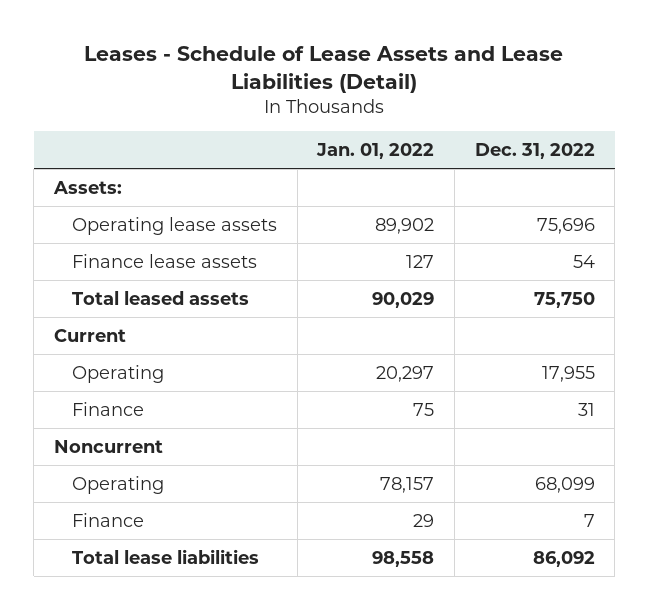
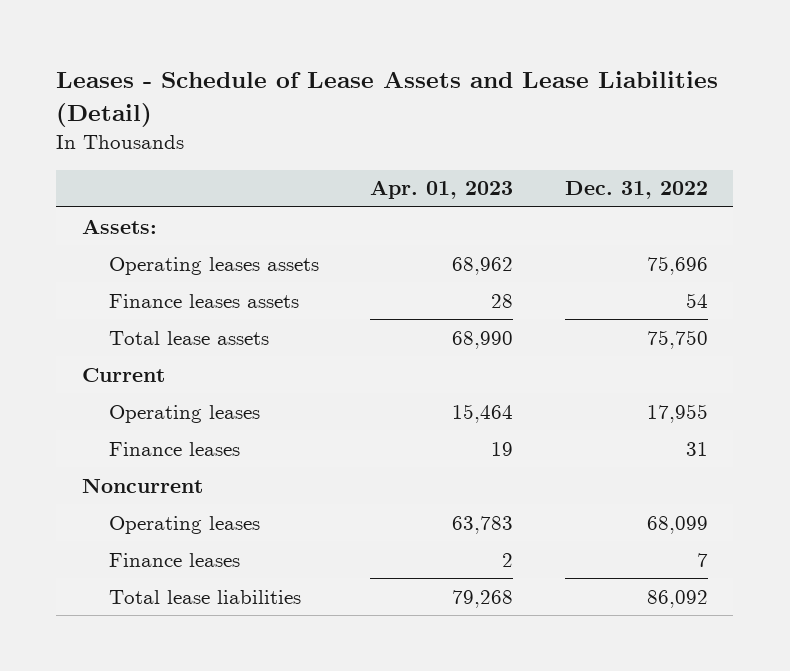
[316,142,435,159] Jan. 01, 2022 -> none
none -> [370,180,514,200] Apr. 01, 2023
[72,216,278,235] Operating lease assets -> [108,256,319,275] Operating leases assets
[72,253,258,268] Finance lease assets -> [108,293,299,308] Finance leases assets
[72,290,250,305] Total leased assets -> [108,330,269,345] Total lease assets
[72,364,165,383] Operating -> [108,404,260,423] Operating leases
[72,401,145,416] Finance -> [108,441,240,456] Finance leases
[72,475,165,494] Operating -> [108,515,260,534] Operating leases
[72,512,145,527] Finance -> [108,552,240,567] Finance leases

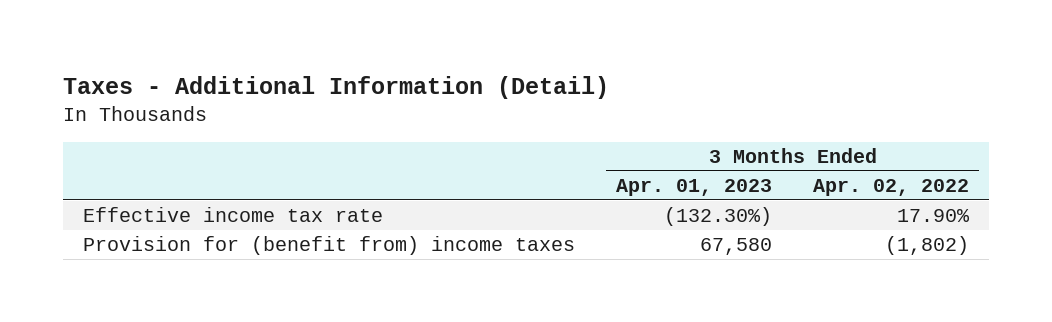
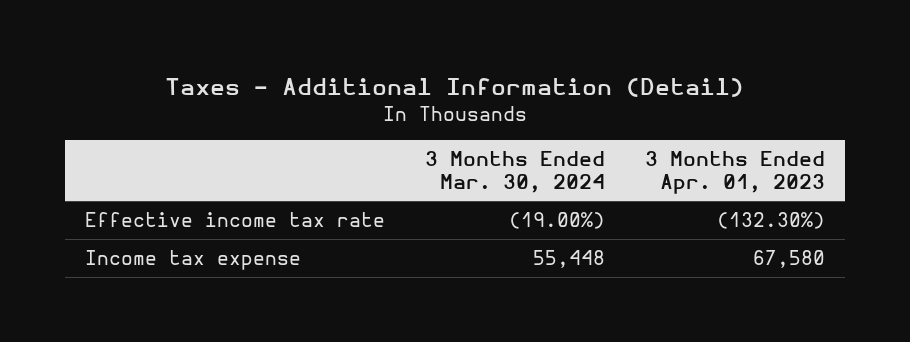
[812,178,969,196] Apr. 02, 2022 -> none
none -> [424,150,605,193] 3 Months Ended Mar. 30, 2024
[83,236,576,256] Provision for (benefit from) income taxes -> [85,250,302,271] Income tax expense

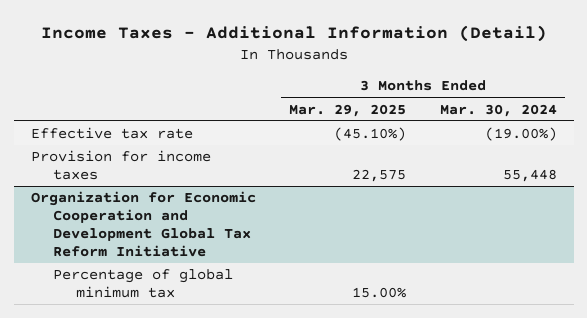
[164,77,744,97] Taxes - Additional Information (Detail) -> [40,24,547,42] Income Taxes - Additional Information (Detail)
[644,150,825,194] 3 Months Ended Apr. 01, 2023 -> none
none -> [289,103,407,117] Mar. 29, 2025
[85,212,386,228] Effective income tax rate -> [30,127,193,140] Effective tax rate
[85,250,302,271] Income tax expense -> [30,150,211,181] Provision for income taxes
none -> [30,191,256,258] Organization for Economic Cooperation and Development Global Tax Reform Initiative
none -> [53,269,234,299] Percentage of global minimum tax

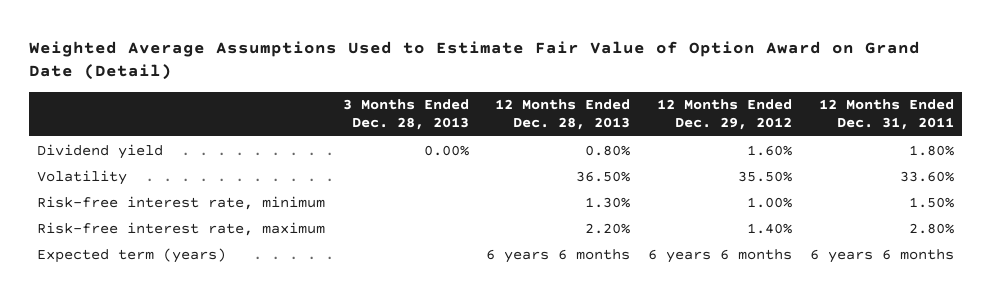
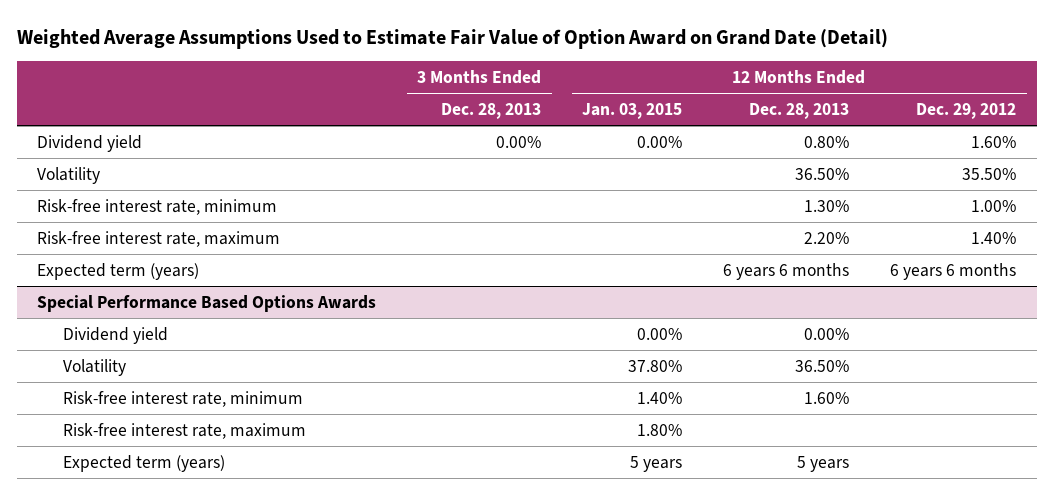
[818,99,954,131] 12 Months Ended Dec. 31, 2011 -> none
none -> [582,103,683,120] Jan. 03, 2015
none -> [37,294,377,312] Special Performance Based Options Awards
none -> [63,326,169,344] Dividend yield
none -> [63,358,127,376] Volatility
none -> [63,390,304,407] Risk-free interest rate, minimum
none -> [63,422,307,439] Risk-free interest rate, maximum
none -> [63,454,226,472] Expected term (years)

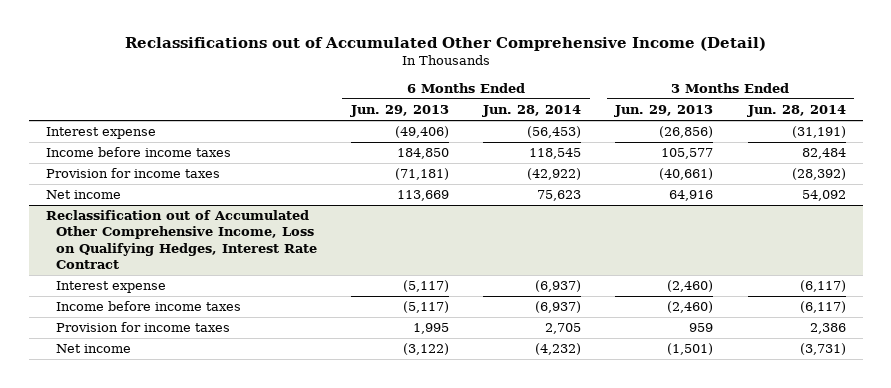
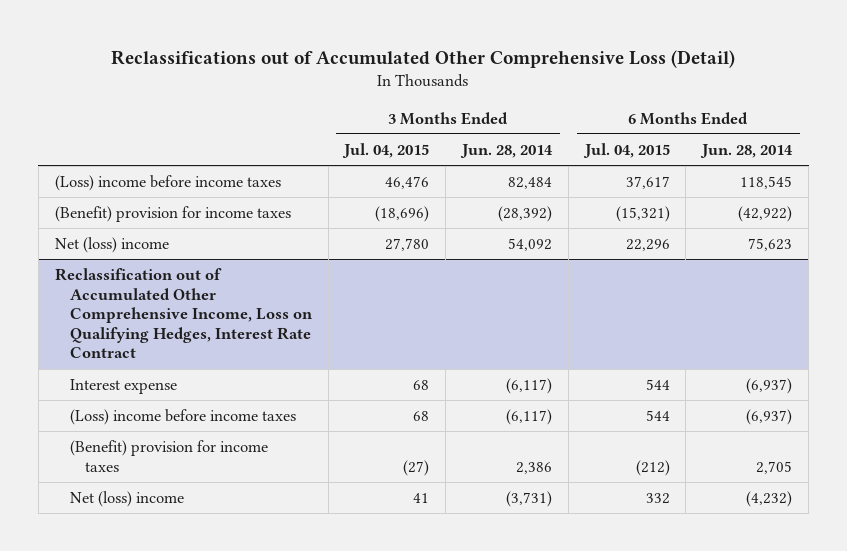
[124,37,766,52] Reclassifications out of Accumulated Other Comprehensive Income (Detail) -> [111,49,736,68] Reclassifications out of Accumulated Other Comprehensive Loss (Detail)
[349,104,449,117] Jun. 29, 2013 -> none
[614,104,714,117] Jun. 29, 2013 -> none
none -> [342,142,430,158] Jul. 04, 2015
none -> [582,142,670,158] Jul. 04, 2015
[45,127,156,140] Interest expense -> none
[45,147,231,158] Income before income taxes -> [54,175,281,192] (Loss) income before income taxes
[45,168,220,179] Provision for income taxes -> [54,206,291,223] (Benefit) provision for income taxes
[45,190,121,200] Net income -> [54,237,169,254] Net (loss) income
[55,301,241,312] Income before income taxes -> [69,409,296,426] (Loss) income before income taxes
[55,322,230,333] Provision for income taxes -> [69,440,268,472] (Benefit) provision for income taxes
[55,344,131,354] Net income -> [69,491,184,508] Net (loss) income

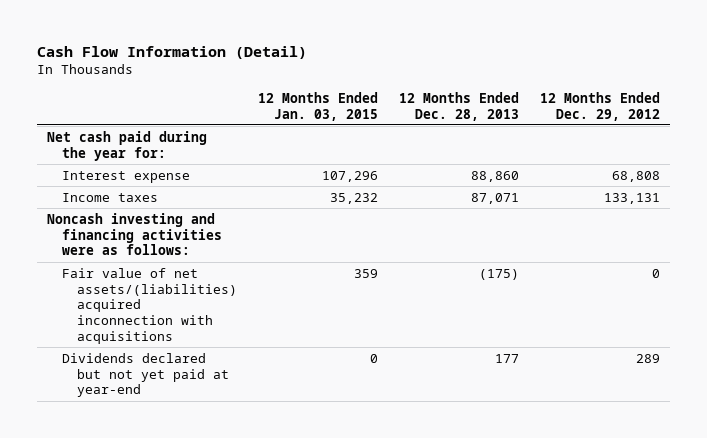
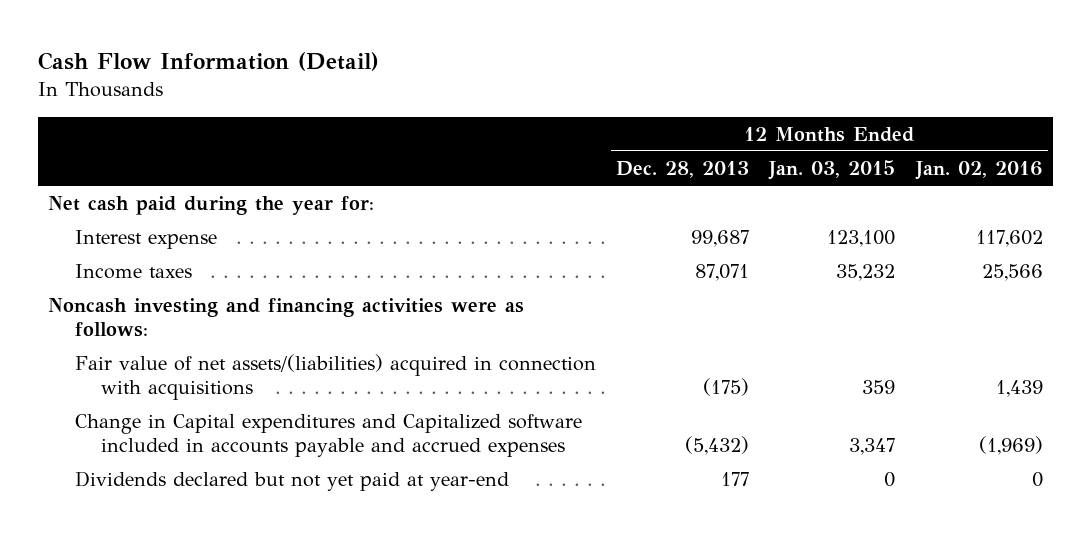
[539,91,660,121] 12 Months Ended Dec. 29, 2012 -> none
none -> [914,160,1043,180] Jan. 02, 2016
[322,170,379,182] 107,296 -> [827,230,896,248] 123,100
[470,170,519,182] 88,860 -> [690,230,749,248] 99,687
[62,267,238,345] Fair value of net assets/(liabilities) acquired inconnection with acquisitions -> [74,354,596,400] Fair value of net assets/(liabilities) acquired in connection with acquisitions
none -> [74,414,582,457] Change in Capital expenditures and Capitalized software included in accounts payable and accrued expenses

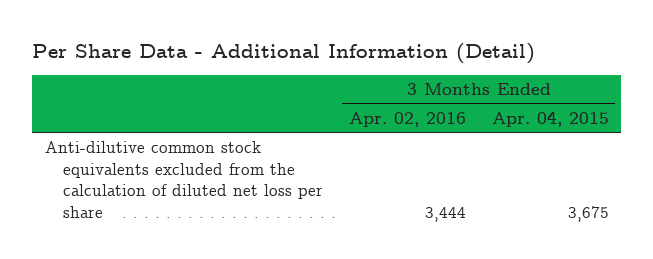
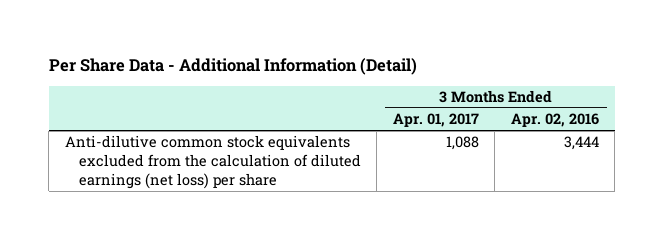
[491,110,609,127] Apr. 04, 2015 -> none
none -> [392,113,479,128] Apr. 01, 2017
[44,141,324,219] Anti-dilutive common stock equivalents excluded from the calculation of diluted net loss per share -> [64,135,362,189] Anti-dilutive common stock equivalents excluded from the calculation of diluted earnings (net loss) per share

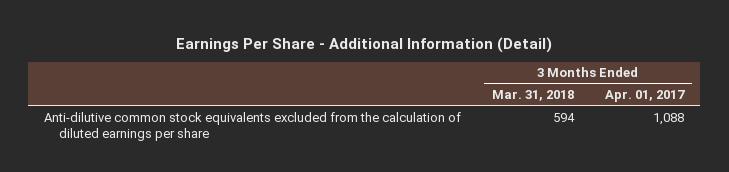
[48,58,417,76] Per Share Data - Additional Information (Detail) -> [176,36,553,53] Earnings Per Share - Additional Information (Detail)
[510,113,599,128] Apr. 02, 2016 -> none
none -> [492,89,575,101] Mar. 31, 2018
[64,135,362,189] Anti-dilutive common stock equivalents excluded from the calculation of diluted earnings (net loss) per share -> [44,111,462,141] Anti-dilutive common stock equivalents excluded from the calculation of diluted earnings per share

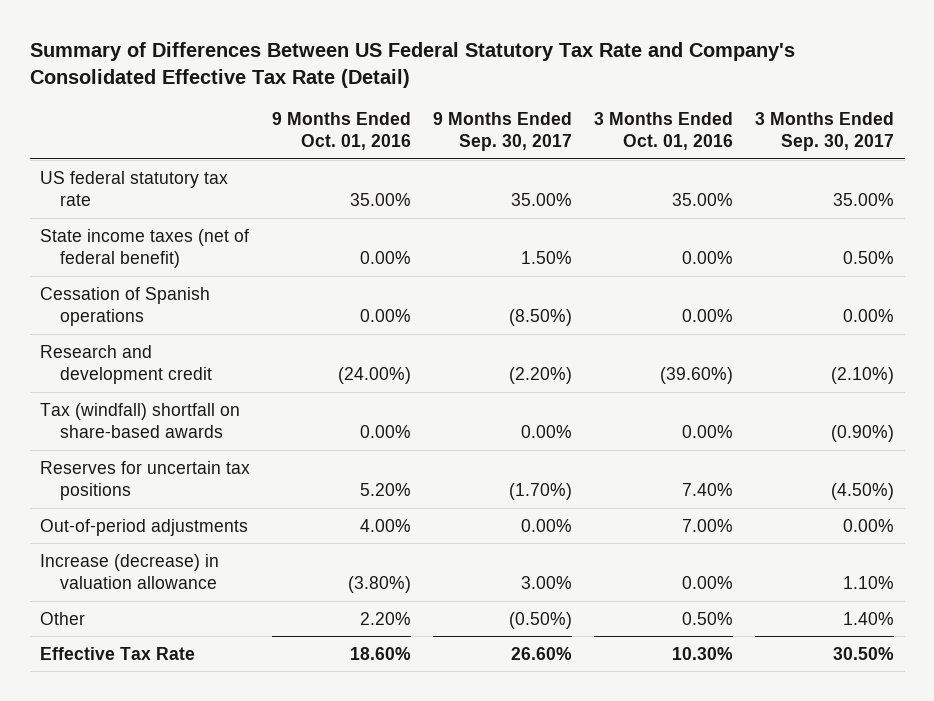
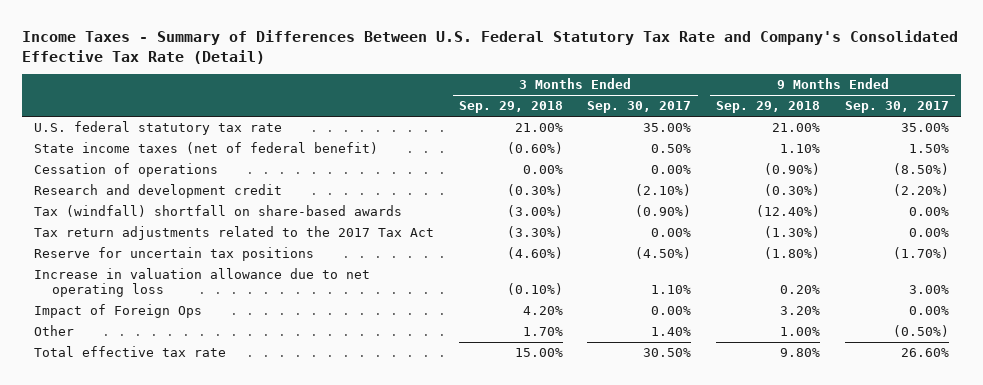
[29,41,795,88] Summary of Differences Between US Federal Statutory Tax Rate and Company's Consolidated Effective Tax Rate (Detail) -> [21,29,958,64] Income Taxes - Summary of Differences Between U.S. Federal Statutory Tax Rate and Company's Consolidated Effective Tax Rate (Detail)
[272,111,412,151] 9 Months Ended Oct. 01, 2016 -> none
[593,111,733,151] 3 Months Ended Oct. 01, 2016 -> none
none -> [458,101,563,114] Sep. 29, 2018
none -> [716,101,821,114] Sep. 29, 2018
[40,170,229,207] US federal statutory tax rate -> [34,121,283,136] U.S. federal statutory tax rate
[40,286,211,327] Cessation of Spanish operations -> [34,163,219,178] Cessation of operations
[40,518,249,536] Out-of-period adjustments -> none
none -> [34,226,435,241] Tax return adjustments related to the 2017 Tax Act
[40,460,251,501] Reserves for uncertain tax positions -> [34,247,315,262] Reserve for uncertain tax positions
[40,553,220,590] Increase (decrease) in valuation allowance -> [34,268,371,297] Increase in valuation allowance due to net operating loss
none -> [34,304,203,319] Impact of Foreign Ops
[40,646,196,660] Effective Tax Rate -> [34,346,227,358] Total effective tax rate

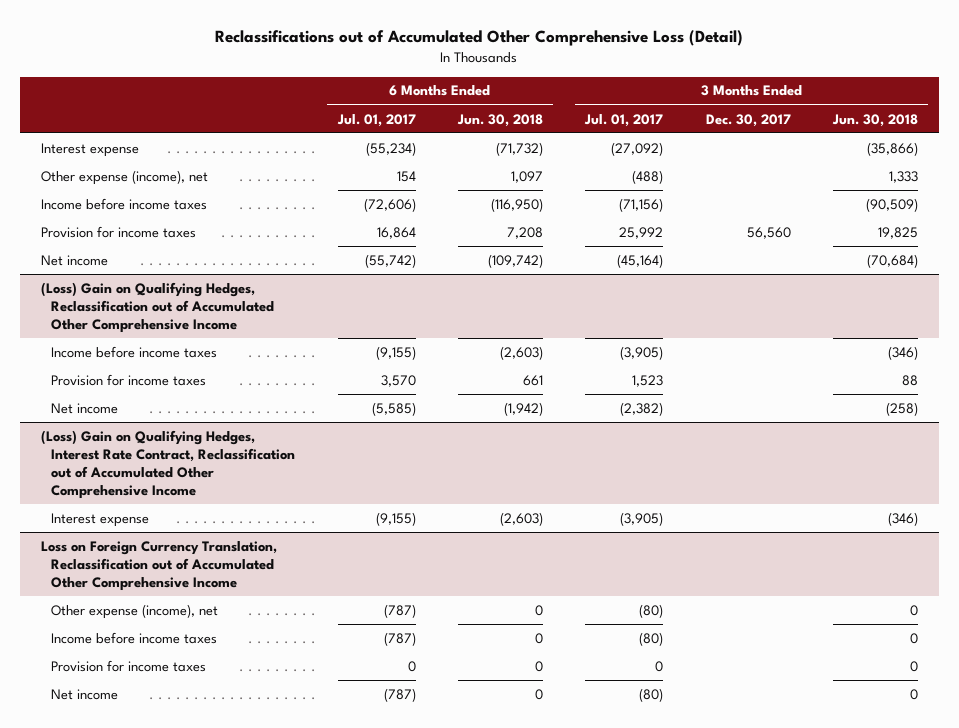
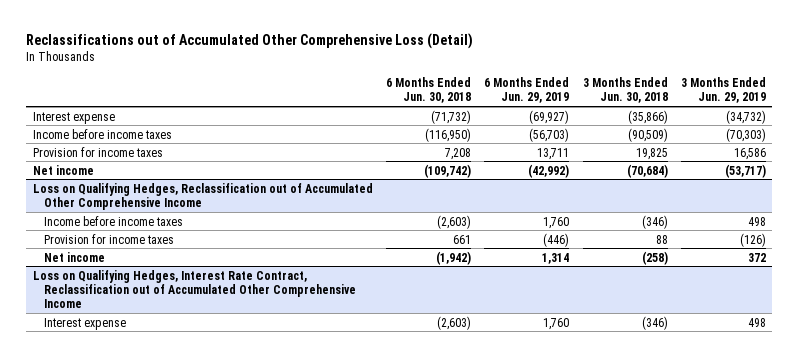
[336,113,416,127] Jul. 01, 2017 -> none
[584,113,664,127] Jul. 01, 2017 -> none
[705,113,791,127] Dec. 30, 2017 -> none
none -> [484,76,570,104] 6 Months Ended Jun. 29, 2019
none -> [680,76,766,104] 3 Months Ended Jun. 29, 2019
[40,169,208,185] Other expense (income), net -> none
[40,281,275,333] (Loss) Gain on Qualifying Hedges, Reclassification out of Accumulated Other Comprehensive Income -> [32,182,373,210] Loss on Qualifying Hedges, Reclassification out of Accumulated Other Comprehensive Income
[40,429,296,499] (Loss) Gain on Qualifying Hedges, Interest Rate Contract, Reclassification out of Accumulated Other Comprehensive Income -> [32,269,356,309] Loss on Qualifying Hedges, Interest Rate Contract, Reclassification out of Accumulated Other Comprehensive Income
[40,540,277,591] Loss on Foreign Currency Translation, Reclassification out of Accumulated Other Comprehensive Income -> none
[51,603,219,619] Other expense (income), net -> none
[51,631,218,644] Income before income taxes -> none
[51,659,207,672] Provision for income taxes -> none
[51,688,119,700] Net income -> none

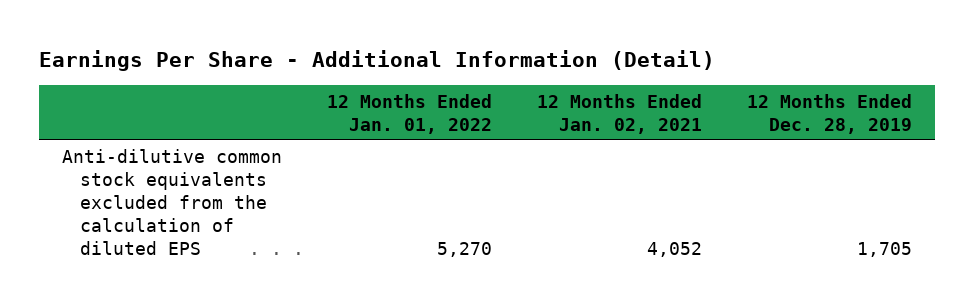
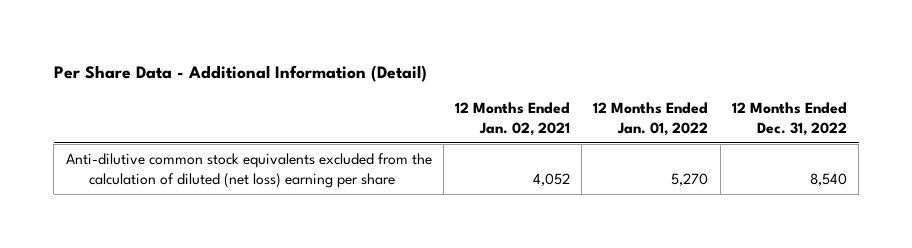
[39,50,716,72] Earnings Per Share - Additional Information (Detail) -> [53,64,427,82] Per Share Data - Additional Information (Detail)
[747,93,913,134] 12 Months Ended Dec. 28, 2019 -> none
none -> [731,102,847,136] 12 Months Ended Dec. 31, 2022
[61,149,282,256] Anti-dilutive common stock equivalents excluded from the calculation of diluted EPS -> [65,152,432,188] Anti-dilutive common stock equivalents excluded from the calculation of diluted (net loss) earning per share

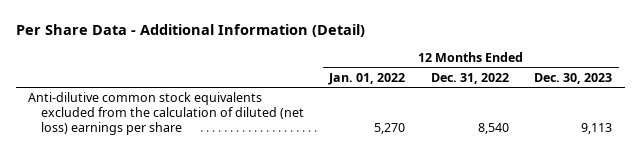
[454,102,570,136] 12 Months Ended Jan. 02, 2021 -> none
none -> [534,72,613,84] Dec. 30, 2023
[65,152,432,188] Anti-dilutive common stock equivalents excluded from the calculation of diluted (net loss) earning per share -> [28,92,305,135] Anti-dilutive common stock equivalents excluded from the calculation of diluted (net loss) earnings per share

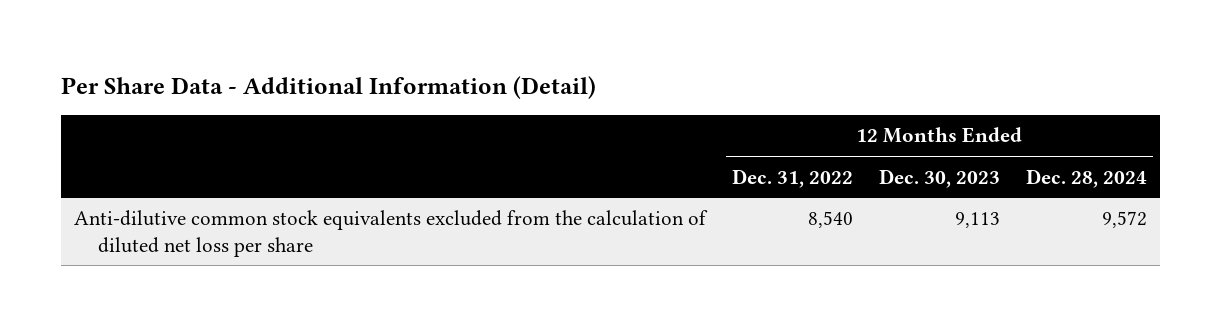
[328,72,406,85] Jan. 01, 2022 -> none
none -> [1025,168,1147,188] Dec. 28, 2024
[28,92,305,135] Anti-dilutive common stock equivalents excluded from the calculation of diluted (net loss) earnings per share -> [74,210,709,257] Anti-dilutive common stock equivalents excluded from the calculation of diluted net loss per share

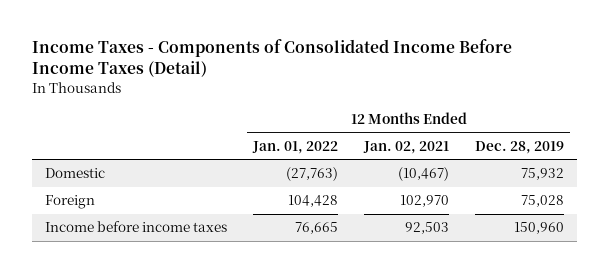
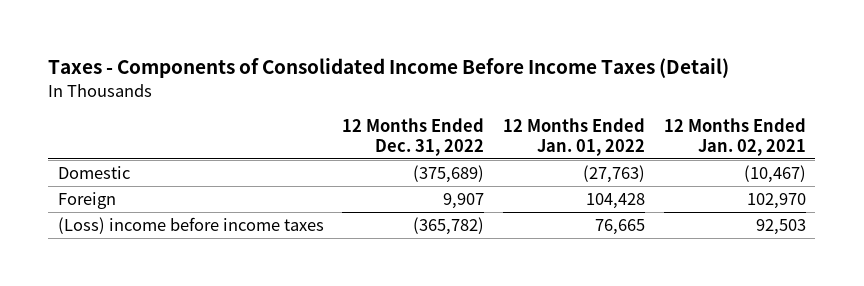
[32,39,513,78] Income Taxes - Components of Consolidated Income Before Income Taxes (Detail) -> [48,58,730,79] Taxes - Components of Consolidated Income Before Income Taxes (Detail)
[474,140,564,154] Dec. 28, 2019 -> none
none -> [342,118,485,156] 12 Months Ended Dec. 31, 2022
[45,221,228,233] Income before income taxes -> [57,217,324,235] (Loss) income before income taxes

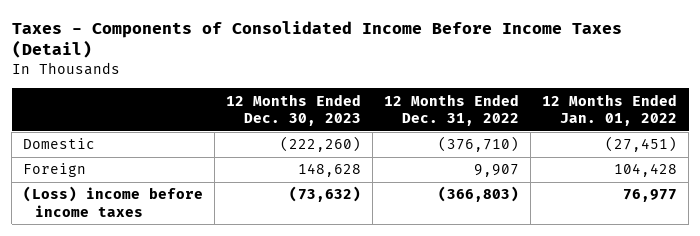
[663,118,806,156] 12 Months Ended Jan. 02, 2021 -> none
none -> [226,93,362,127] 12 Months Ended Dec. 30, 2023
[413,165,485,184] (375,689) -> [438,136,520,153] (376,710)
[583,165,646,184] (27,763) -> [605,136,678,153] (27,451)
[413,217,485,236] (365,782) -> [438,186,520,203] (366,803)
[595,219,646,236] 76,665 -> [623,189,678,203] 76,977

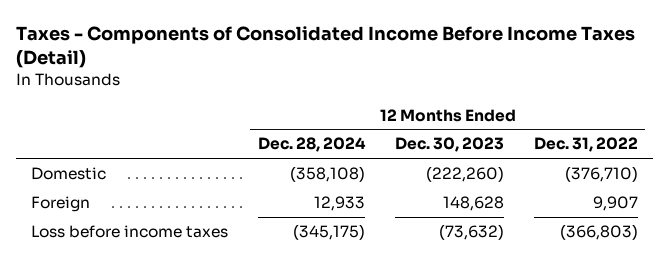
[542,93,678,127] 12 Months Ended Jan. 01, 2022 -> none
none -> [257,137,366,153] Dec. 28, 2024
[23,186,204,217] (Loss) income before income taxes -> [31,225,229,239] Loss before income taxes

